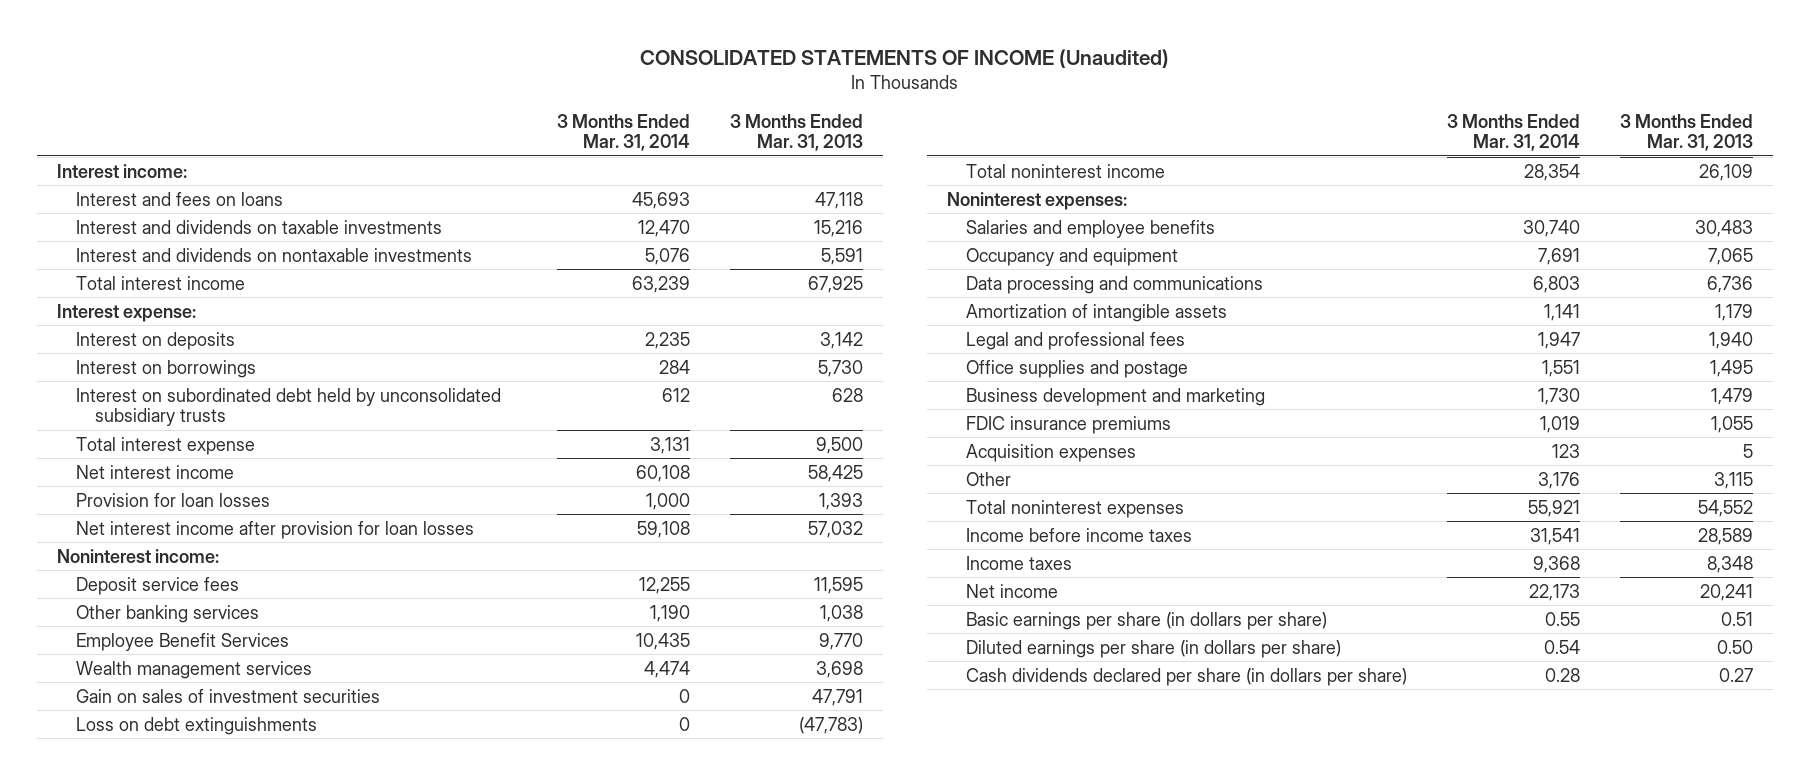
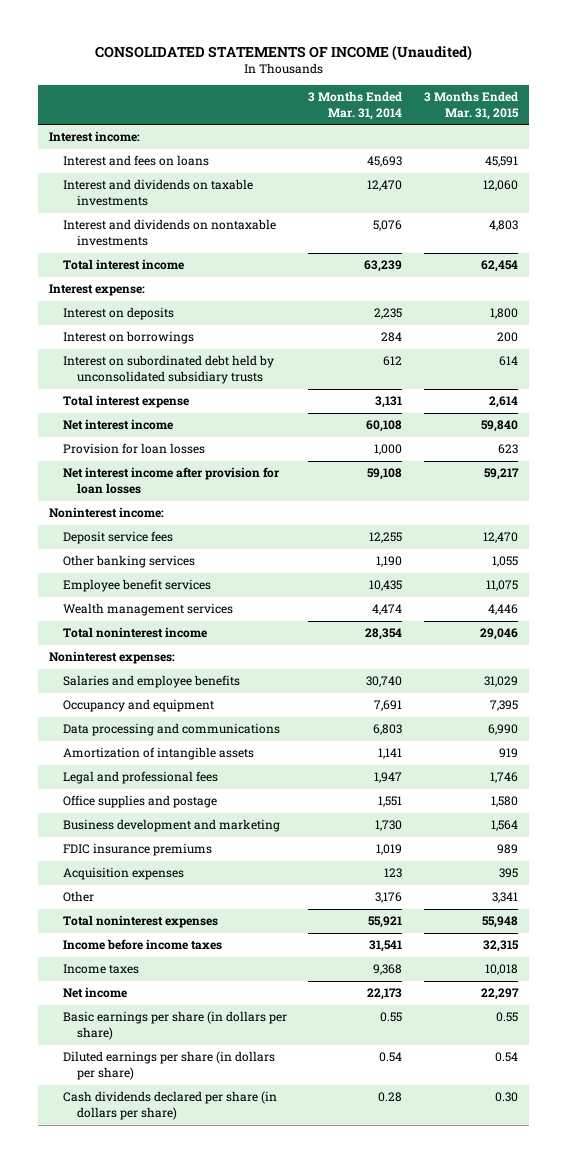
[729,113,863,152] 3 Months Ended Mar. 31, 2013 -> none
none -> [424,91,520,120] 3 Months Ended Mar. 31, 2015
[76,632,290,651] Employee Benefit Services -> [62,579,211,593] Employee benefit services
[76,688,381,703] Gain on sales of investment securities -> none
[76,716,318,735] Loss on debt extinguishments -> none

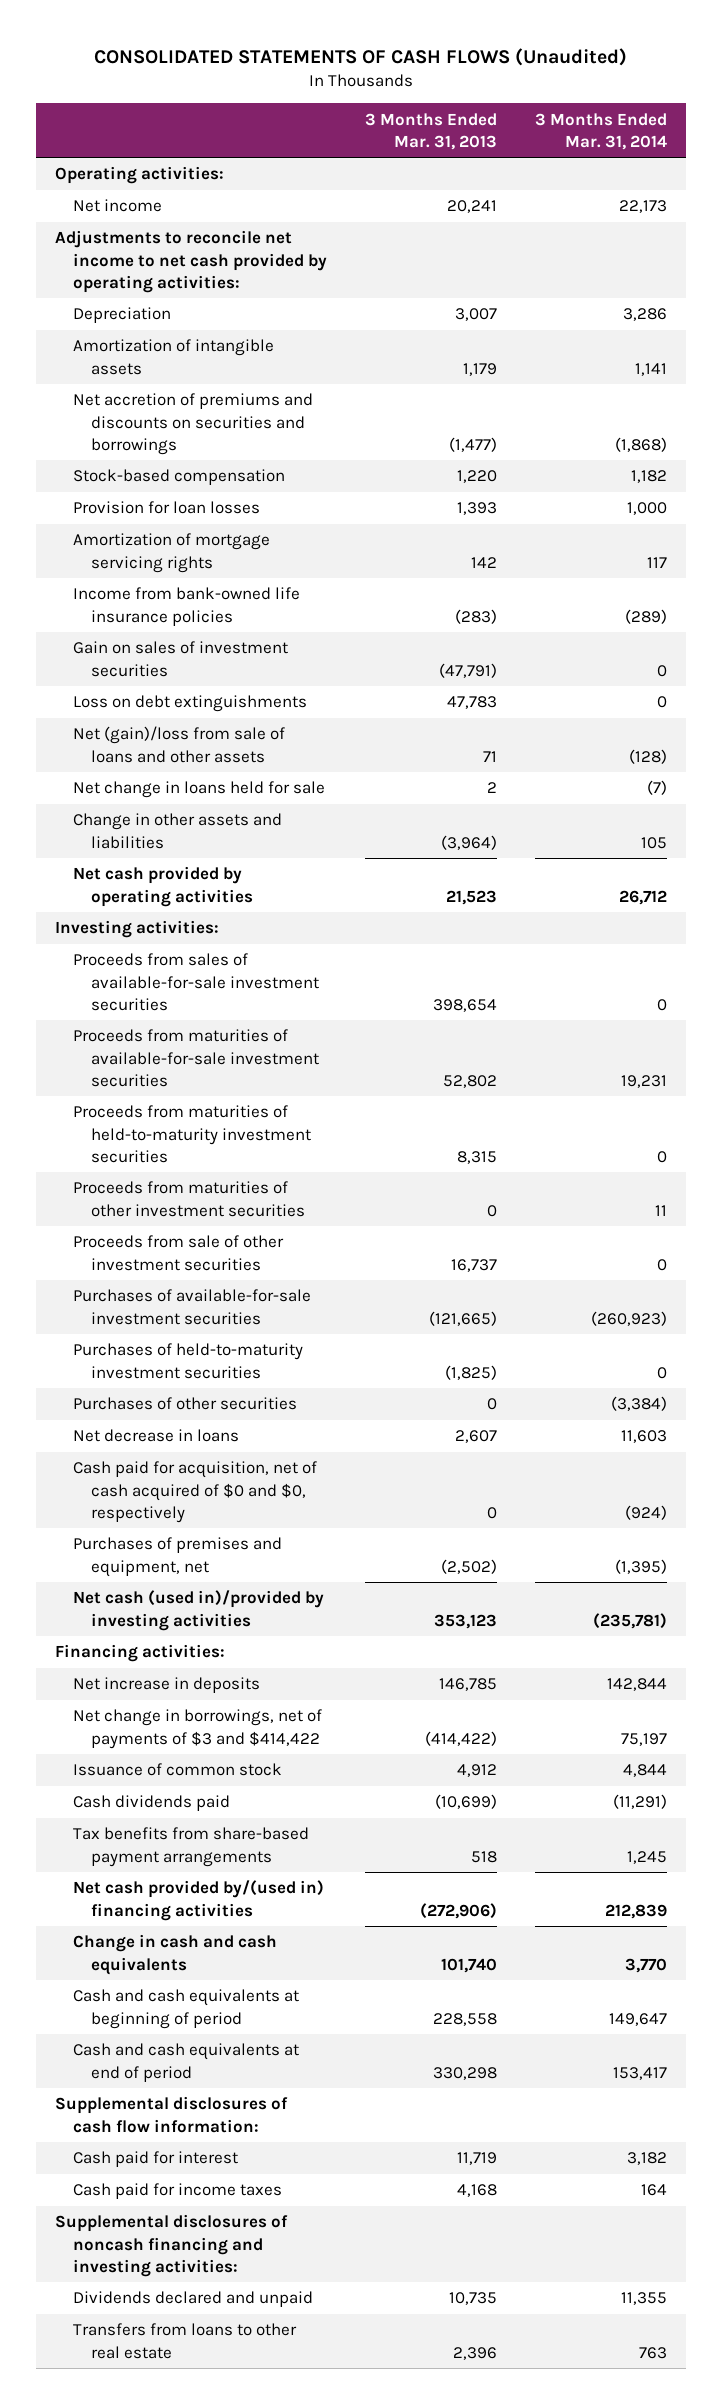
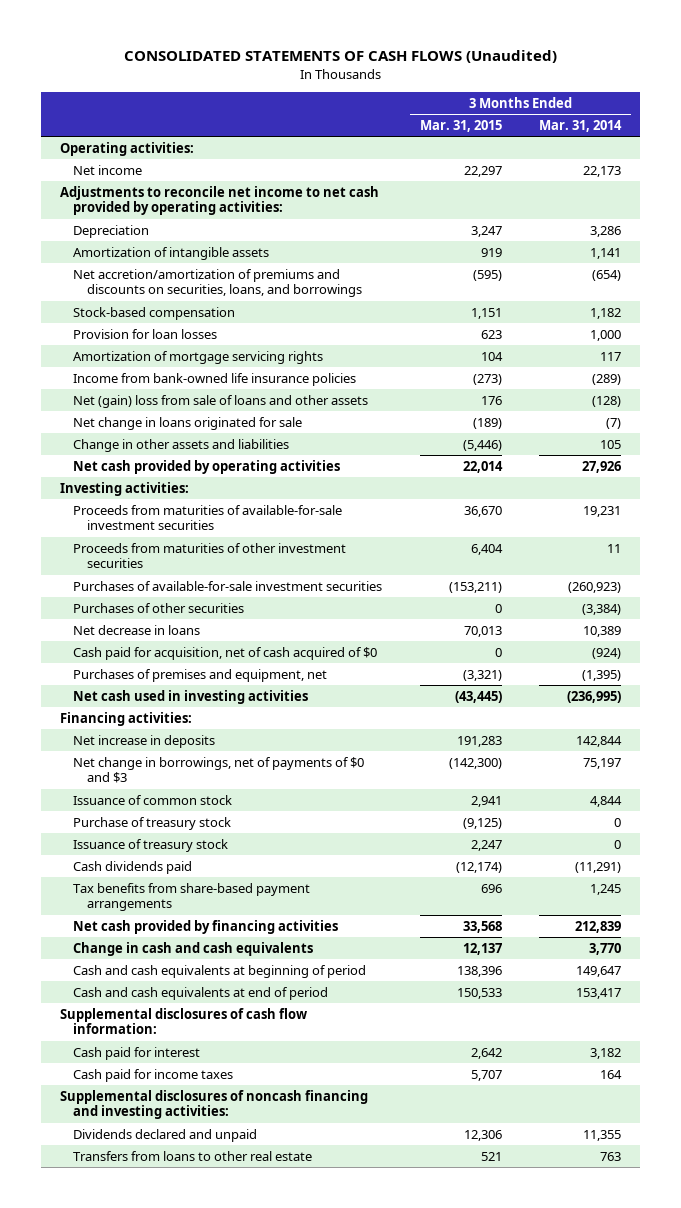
[365,112,498,150] 3 Months Ended Mar. 31, 2013 -> none
none -> [419,119,502,132] Mar. 31, 2015
[73,393,314,455] Net accretion of premiums and discounts on securities and borrowings -> [73,268,362,298] Net accretion/amortization of premiums and discounts on securities, loans, and borrowings
[615,436,668,452] (1,868) -> [592,269,622,281] (654)
[73,641,289,677] Gain on sales of investment securities -> none
[73,695,308,713] Loss on debt extinguishments -> none
[73,726,286,763] Net (gain)/loss from sale of loans and other assets -> [73,394,369,408] Net (gain) loss from sale of loans and other assets
[73,781,326,799] Net change in loans held for sale -> [73,416,303,430] Net change in loans originated for sale
[619,889,668,905] 26,712 -> [582,460,622,473] 27,926
[73,953,319,1011] Proceeds from sales of available-for-sale investment securities -> none
[73,1105,311,1163] Proceeds from maturities of held-to-maturity investment securities -> none
[73,1235,285,1271] Proceeds from sale of other investment securities -> none
[73,1343,304,1379] Purchases of held-to-maturity investment securities -> none
[621,1430,668,1444] 11,603 -> [583,625,622,637] 10,389
[73,1461,318,1523] Cash paid for acquisition, net of cash acquired of $0 and $0, respectively -> [73,646,378,660] Cash paid for acquisition, net of cash acquired of $0
[73,1590,325,1631] Net cash (used in)/provided by investing activities -> [73,689,309,704] Net cash used in investing activities
[593,1612,668,1629] (235,781) -> [567,690,622,703] (236,995)
[73,1709,323,1749] Net change in borrowings, net of payments of $3 and $414,422 -> [73,756,365,784] Net change in borrowings, net of payments of $0 and $3
none -> [73,816,232,830] Purchase of treasury stock
none -> [73,838,229,852] Issuance of treasury stock
[73,1880,325,1921] Net cash provided by/(used in) financing activities -> [73,919,339,934] Net cash provided by financing activities

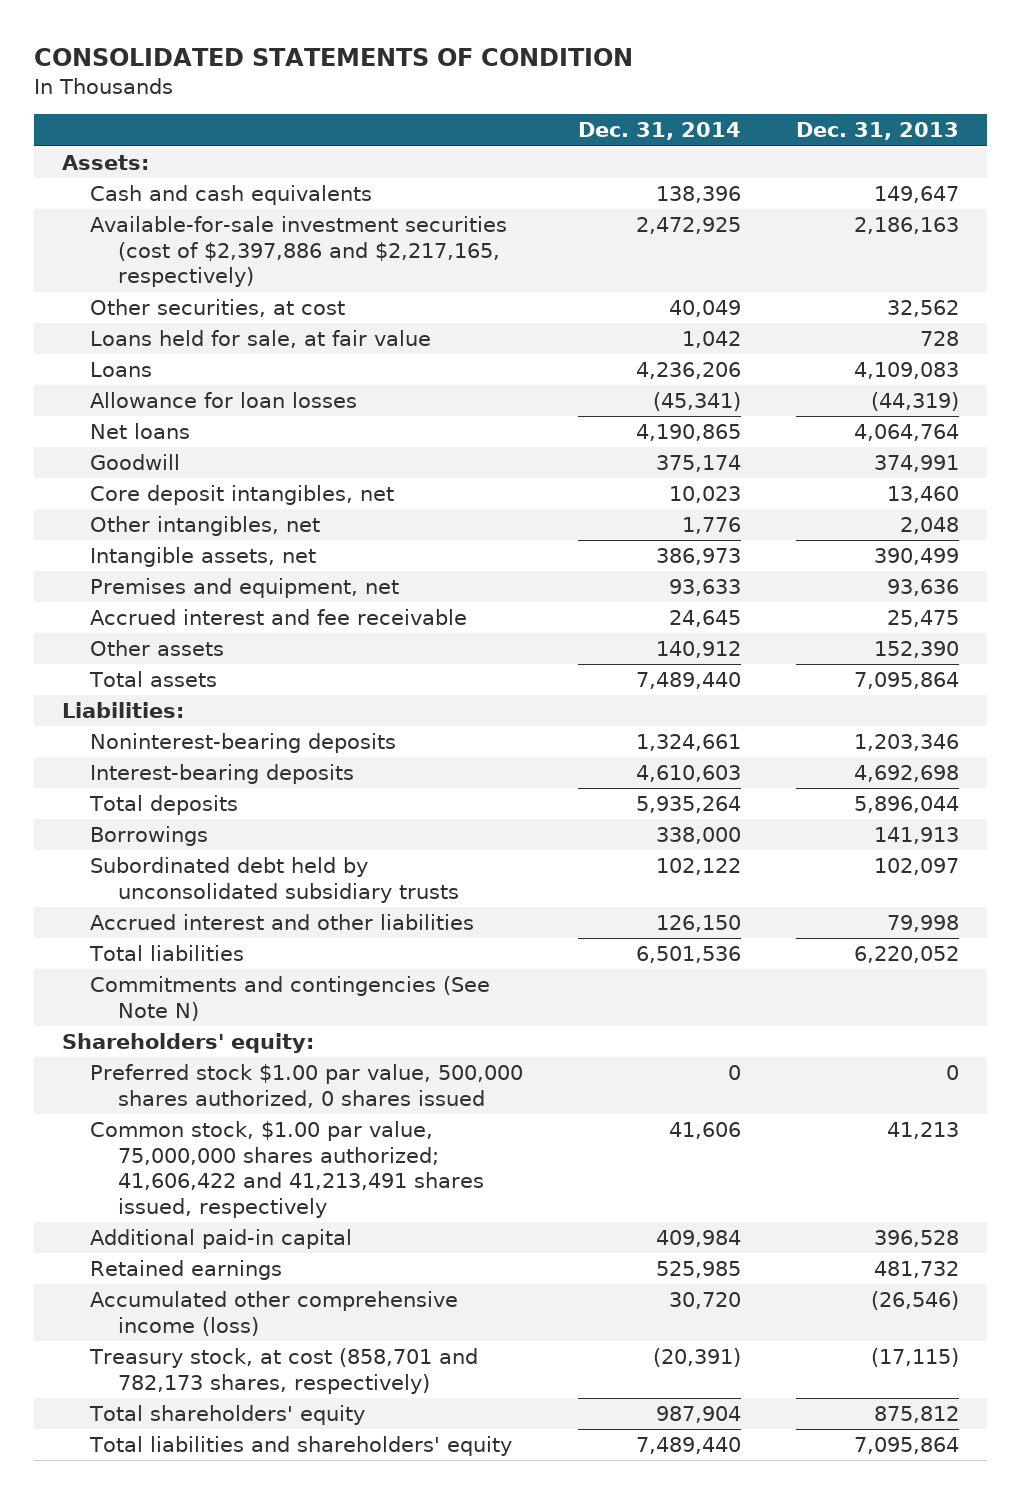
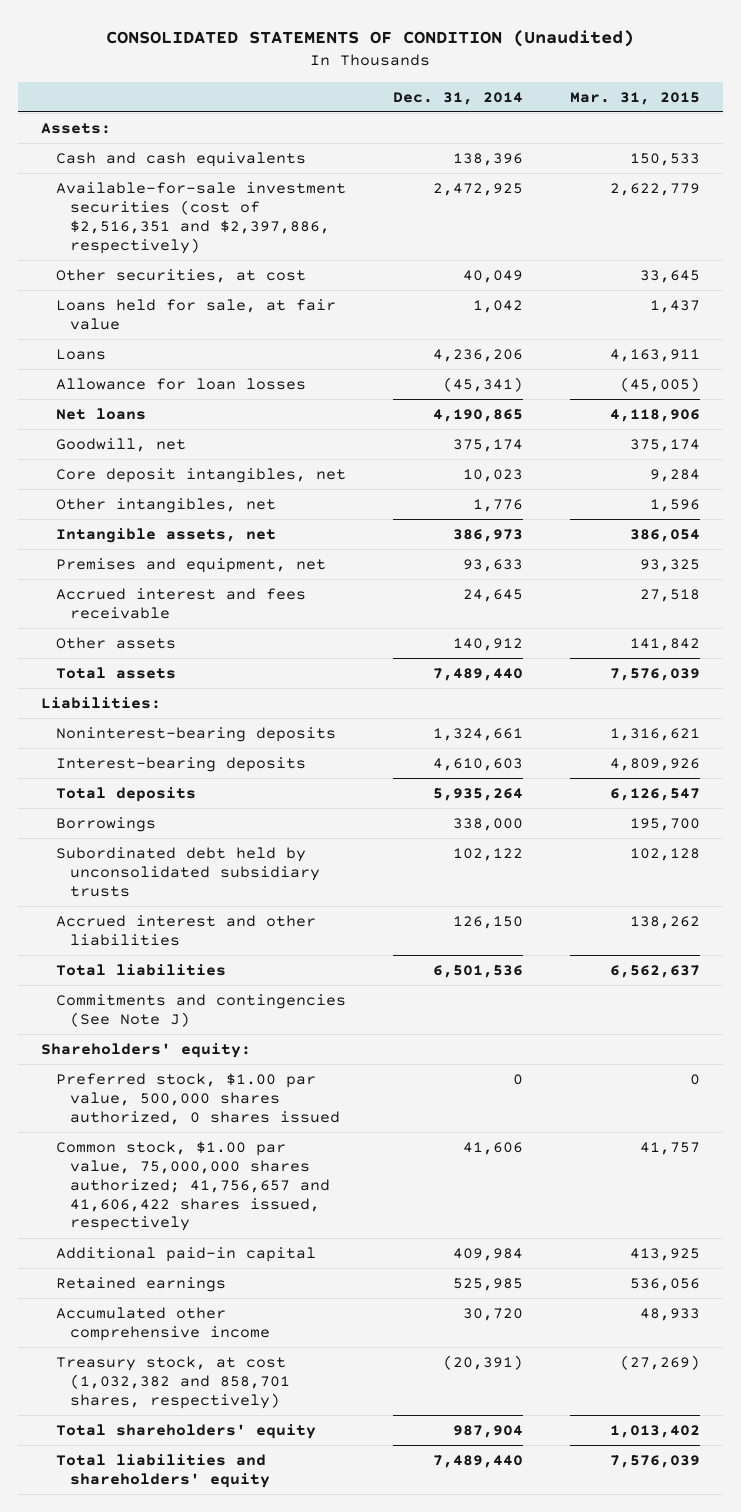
[34,48,634,67] CONSOLIDATED STATEMENTS OF CONDITION -> [106,30,635,48] CONSOLIDATED STATEMENTS OF CONDITION (Unaudited)
[796,122,960,141] Dec. 31, 2013 -> none
none -> [569,91,700,105] Mar. 31, 2015
[90,216,508,288] Available-for-sale investment securities (cost of $2,397,886 and $2,217,165, respectively) -> [55,181,346,254] Available-for-sale investment securities (cost of $2,516,351 and $2,397,886, respectively)
[90,454,181,471] Goodwill -> [55,437,186,452] Goodwill, net
[90,609,468,626] Accrued interest and fee receivable -> [55,587,306,619] Accrued interest and fees receivable
[90,976,491,1021] Commitments and contingencies (See Note N) -> [55,993,346,1027] Commitments and contingencies (See Note J)
[90,1064,524,1108] Preferred stock $1.00 par value, 500,000 shares authorized, 0 shares issued -> [55,1072,340,1125] Preferred stock, $1.00 par value, 500,000 shares authorized, 0 shares issued
[90,1121,485,1218] Common stock, $1.00 par value, 75,000,000 shares authorized; 41,606,422 and 41,213,491 shares issued, respectively -> [55,1140,330,1232] Common stock, $1.00 par value, 75,000,000 shares authorized; 41,756,657 and 41,606,422 shares issued, respectively
[90,1291,459,1336] Accumulated other comprehensive income (loss) -> [55,1306,270,1341] Accumulated other comprehensive income
[89,1348,479,1394] Treasury stock, at cost (858,701 and 782,173 shares, respectively) -> [55,1355,290,1409] Treasury stock, at cost (1,032,382 and 858,701 shares, respectively)

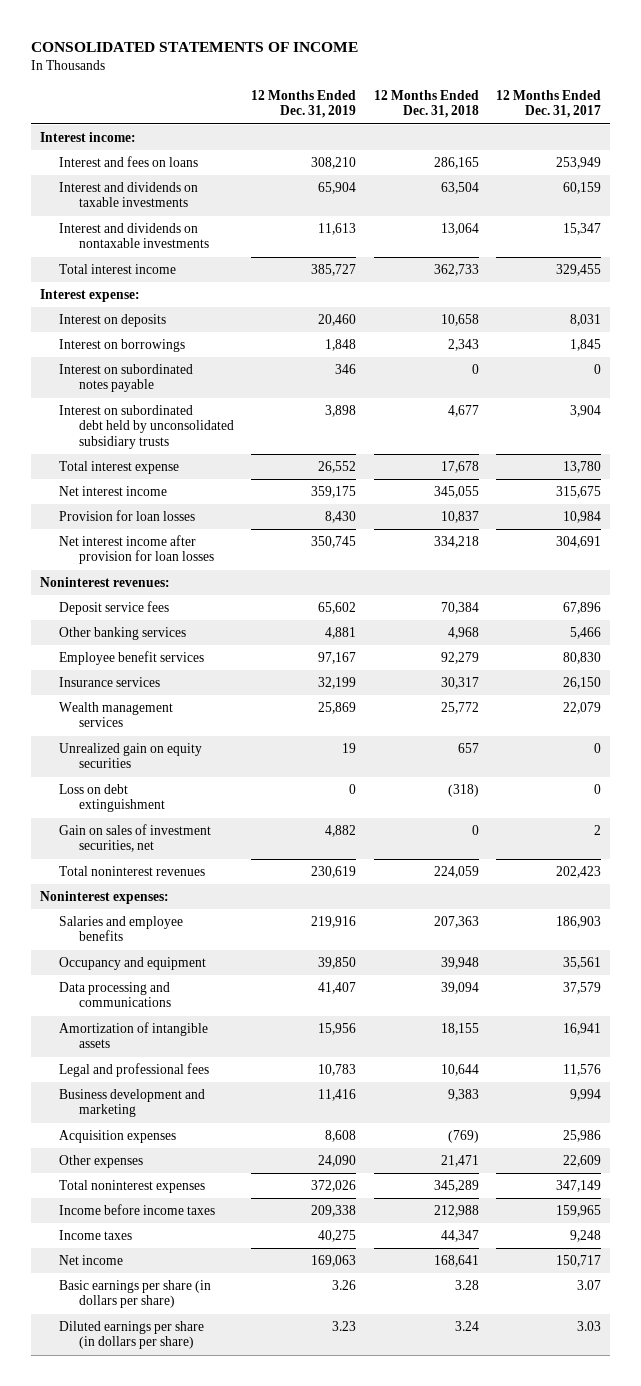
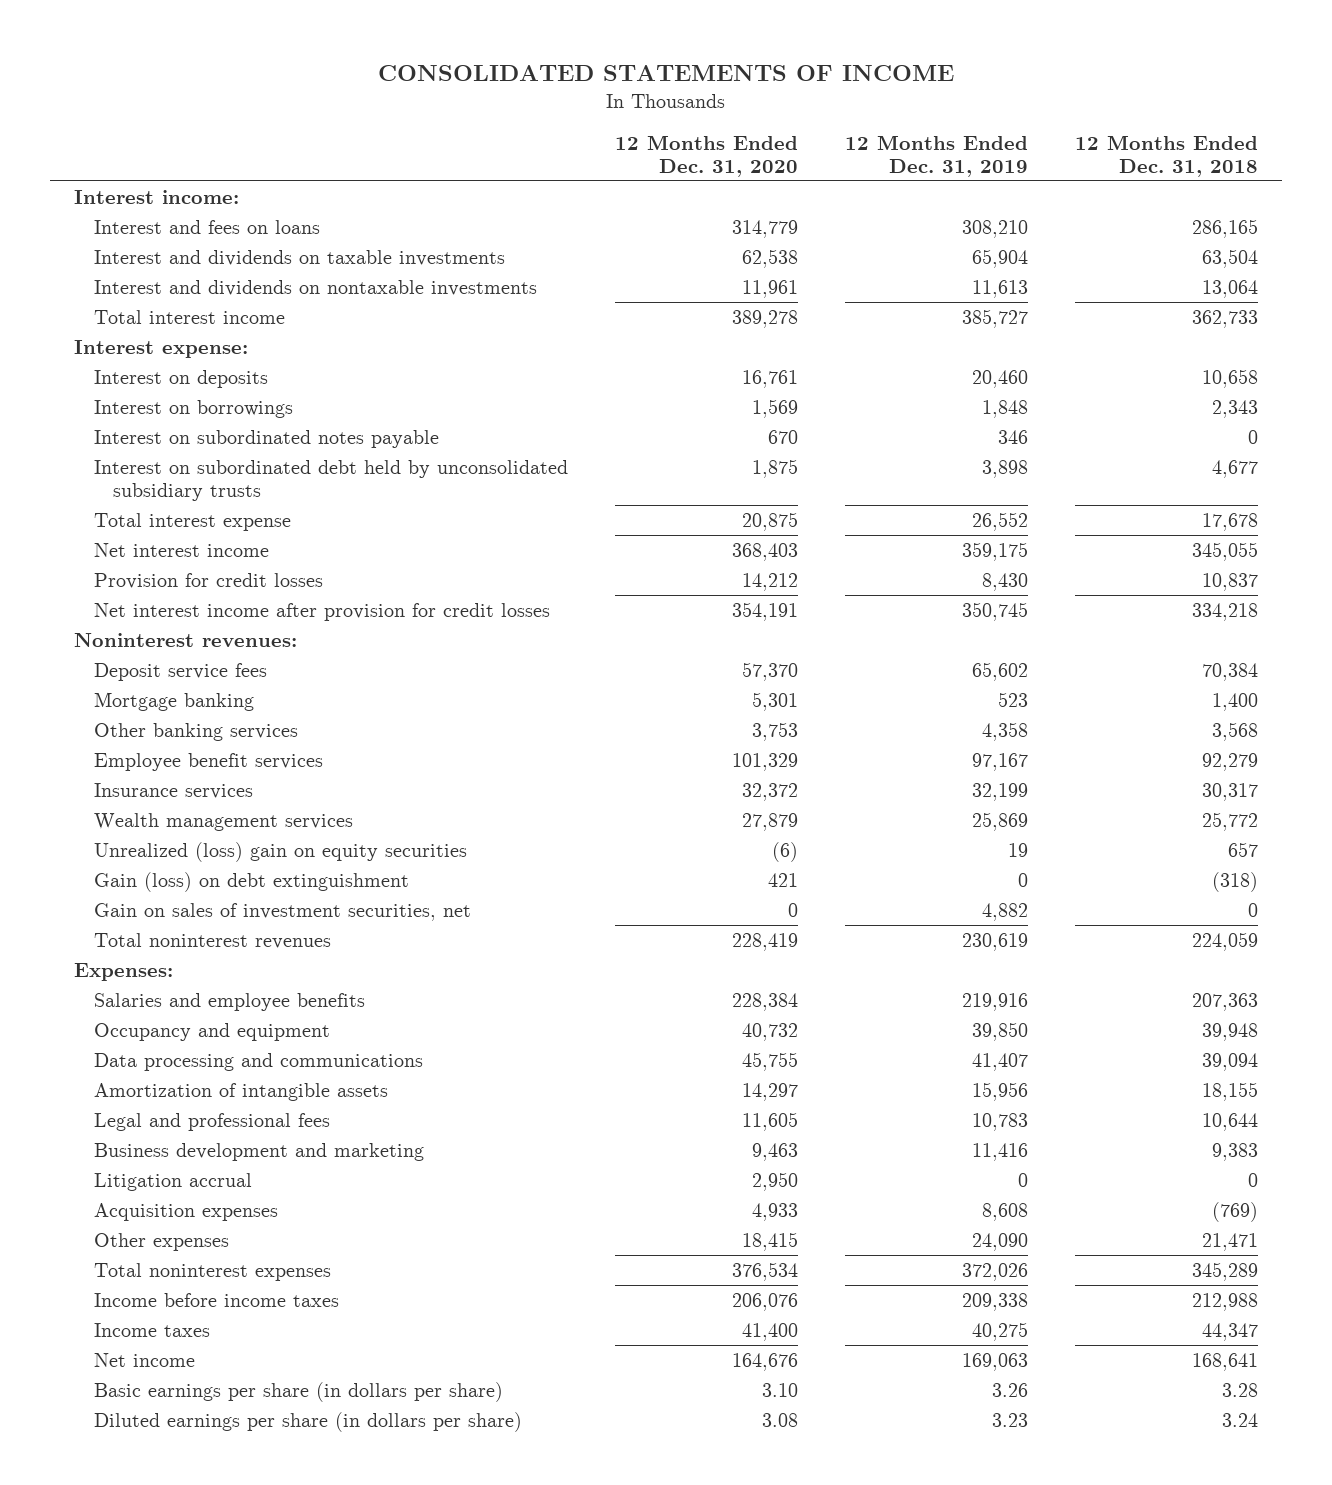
[496,89,602,119] 12 Months Ended Dec. 31, 2017 -> none
none -> [614,134,798,177] 12 Months Ended Dec. 31, 2020
[59,509,196,521] Provision for loan losses -> [93,573,323,590] Provision for credit losses
[59,534,214,565] Net interest income after provision for loan losses -> [93,603,550,622] Net interest income after provision for credit losses
none -> [93,692,254,712] Mortgage banking
[325,626,357,639] 4,881 -> [981,722,1028,742] 4,358
[447,626,479,639] 4,968 -> [1212,722,1259,742] 3,568
[59,742,203,769] Unrealized gain on equity securities -> [93,842,467,863] Unrealized (loss) gain on equity securities
[59,783,165,813] Loss on debt extinguishment -> [93,872,409,893] Gain (loss) on debt extinguishment
[39,890,169,904] Noninterest expenses: -> [73,963,173,982] Expenses:
none -> [93,1173,252,1192] Litigation accrual

